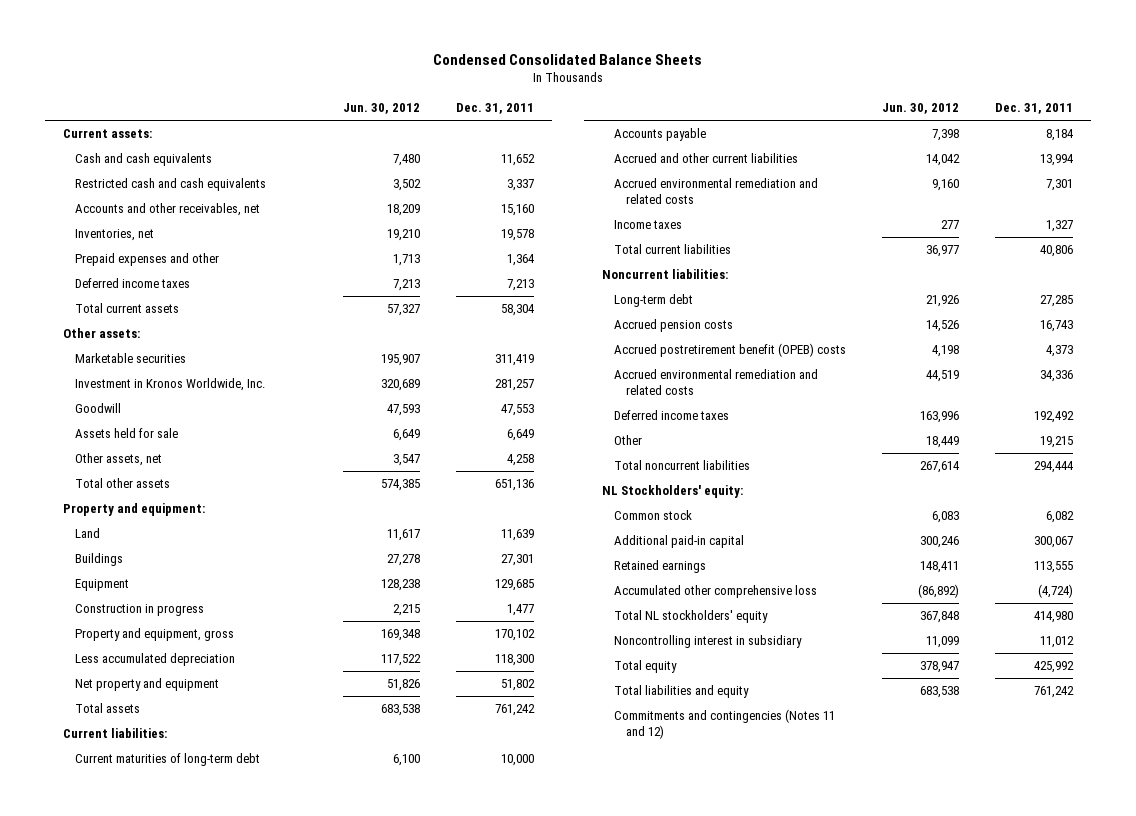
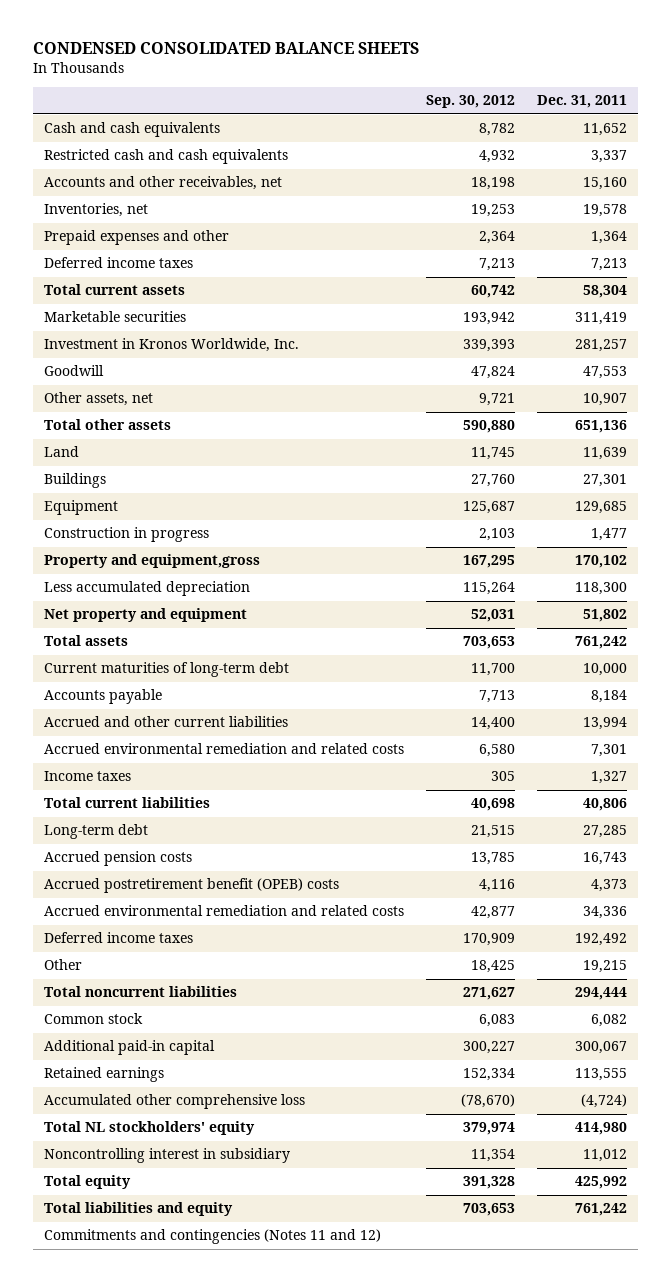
[432,53,702,65] Condensed Consolidated Balance Sheets -> [32,42,419,55] CONDENSED CONSOLIDATED BALANCE SHEETS
[342,103,420,115] Jun. 30, 2012 -> none
none -> [425,95,515,109] Sep. 30, 2012
[62,129,152,139] Current assets: -> none
[62,328,140,339] Other assets: -> none
[74,428,178,439] Assets held for sale -> none
[506,454,534,467] 4,258 -> [582,393,627,407] 10,907
[62,503,205,517] Property and equipment: -> none
[74,628,234,642] Property and equipment, gross -> [43,554,260,569] Property and equipment,gross
[62,728,167,739] Current liabilities: -> none
[602,269,729,280] Noncurrent liabilities: -> none
[602,485,744,499] NL Stockholders' equity: -> none

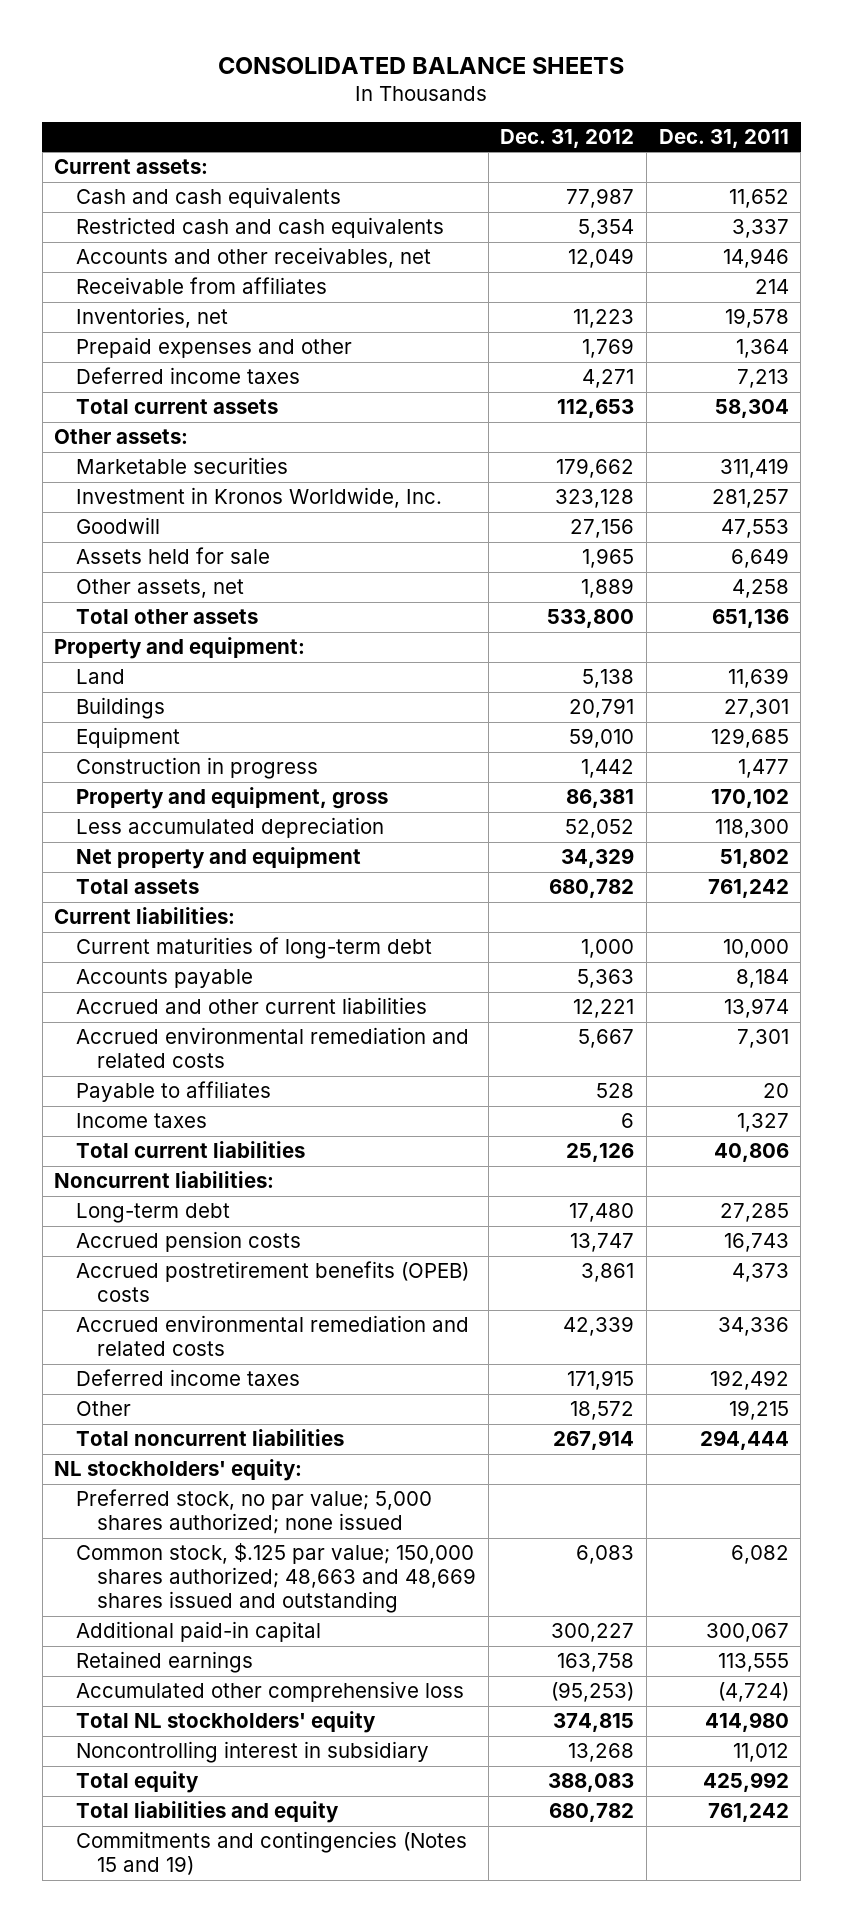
[32,42,419,55] CONDENSED CONSOLIDATED BALANCE SHEETS -> [218,56,625,74] CONSOLIDATED BALANCE SHEETS
[425,95,515,109] Sep. 30, 2012 -> none
none -> [500,128,635,148] Dec. 31, 2012
none -> [54,159,209,175] Current assets:
[582,177,627,191] 15,160 -> [722,248,789,269] 14,946
none -> [75,277,327,295] Receivable from affiliates
none -> [54,429,189,445] Other assets:
none -> [75,547,270,565] Assets held for sale
[582,393,627,407] 10,907 -> [731,579,789,599] 4,258
none -> [54,637,306,660] Property and equipment:
[43,554,260,569] Property and equipment,gross -> [75,787,388,810] Property and equipment, gross
none -> [54,907,236,925] Current liabilities:
[582,717,627,731] 13,994 -> [723,998,789,1019] 13,974
none -> [75,1081,271,1103] Payable to affiliates
none -> [54,1171,275,1189] Noncurrent liabilities:
[43,878,339,894] Accrued postretirement benefit (OPEB) costs -> [75,1261,469,1303] Accrued postretirement benefits (OPEB) costs
none -> [54,1459,303,1482] NL stockholders' equity:
none -> [75,1489,432,1535] Preferred stock, no par value; 5,000 shares authorized; none issued
[43,1013,143,1025] Common stock -> [75,1543,476,1614] Common stock, $.125 par value; 150,000 shares authorized; 48,663 and 48,669 shares issued and outstanding
[43,1229,381,1245] Commitments and contingencies (Notes 11 and 12) -> [75,1831,467,1876] Commitments and contingencies (Notes 15 and 19)

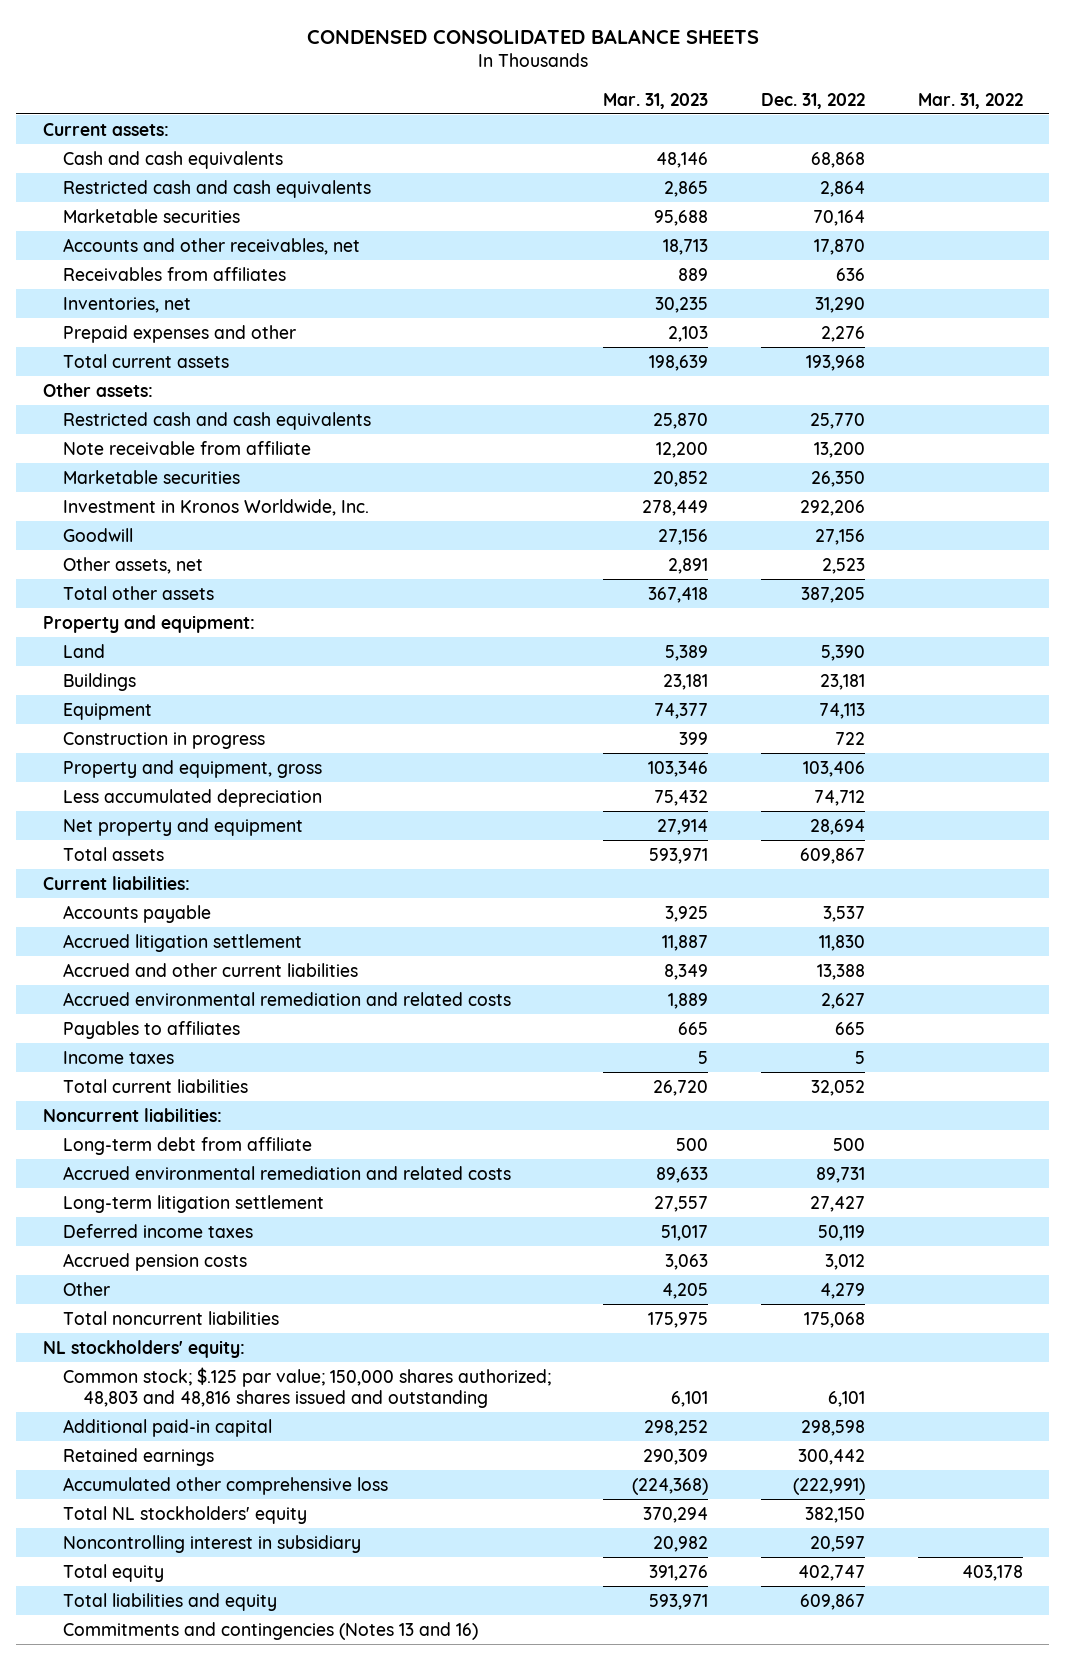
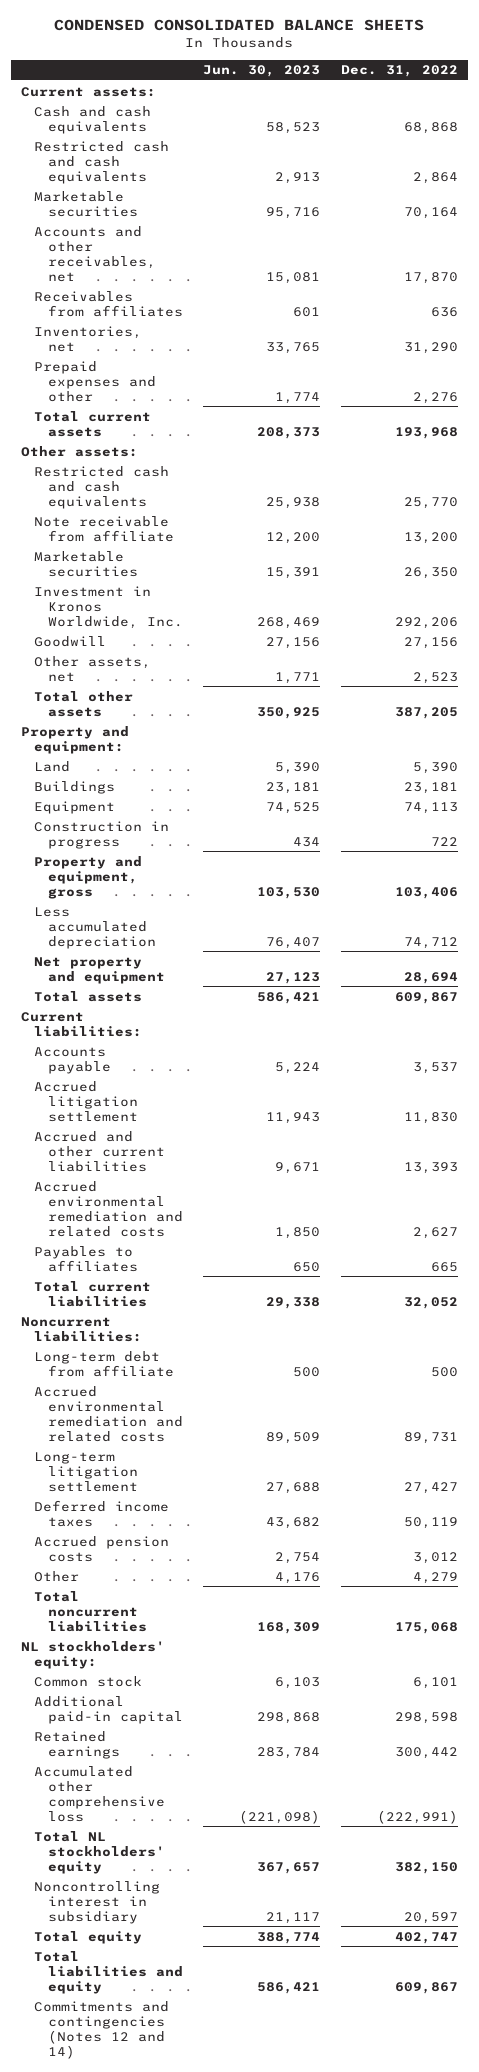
[603,92,709,109] Mar. 31, 2023 -> none
[917,92,1023,109] Mar. 31, 2022 -> none
none -> [203,65,321,78] Jun. 30, 2023
[816,963,865,980] 13,388 -> [403,1161,458,1174] 13,393
[62,1050,174,1064] Income taxes -> none
[62,1366,551,1409] Common stock; $.125 par value; 150,000 shares authorized; 48,803 and 48,816 shares issued and outstanding -> [34,1675,143,1687] Common stock
[62,1621,478,1640] Commitments and contingencies (Notes 13 and 16) -> [34,2000,170,2059] Commitments and contingencies (Notes 12 and 14)

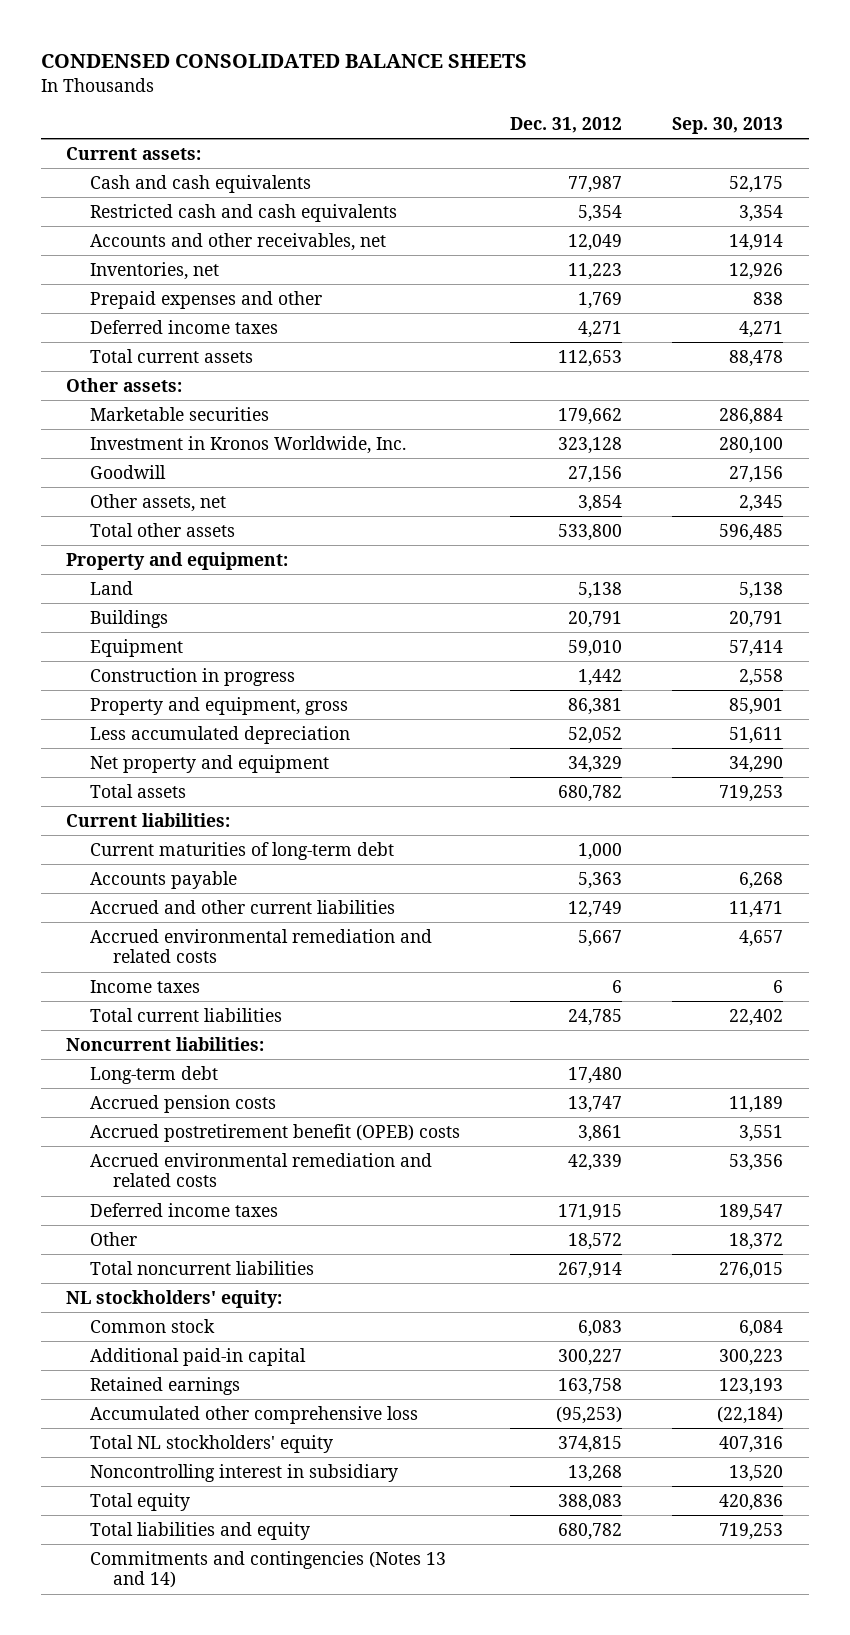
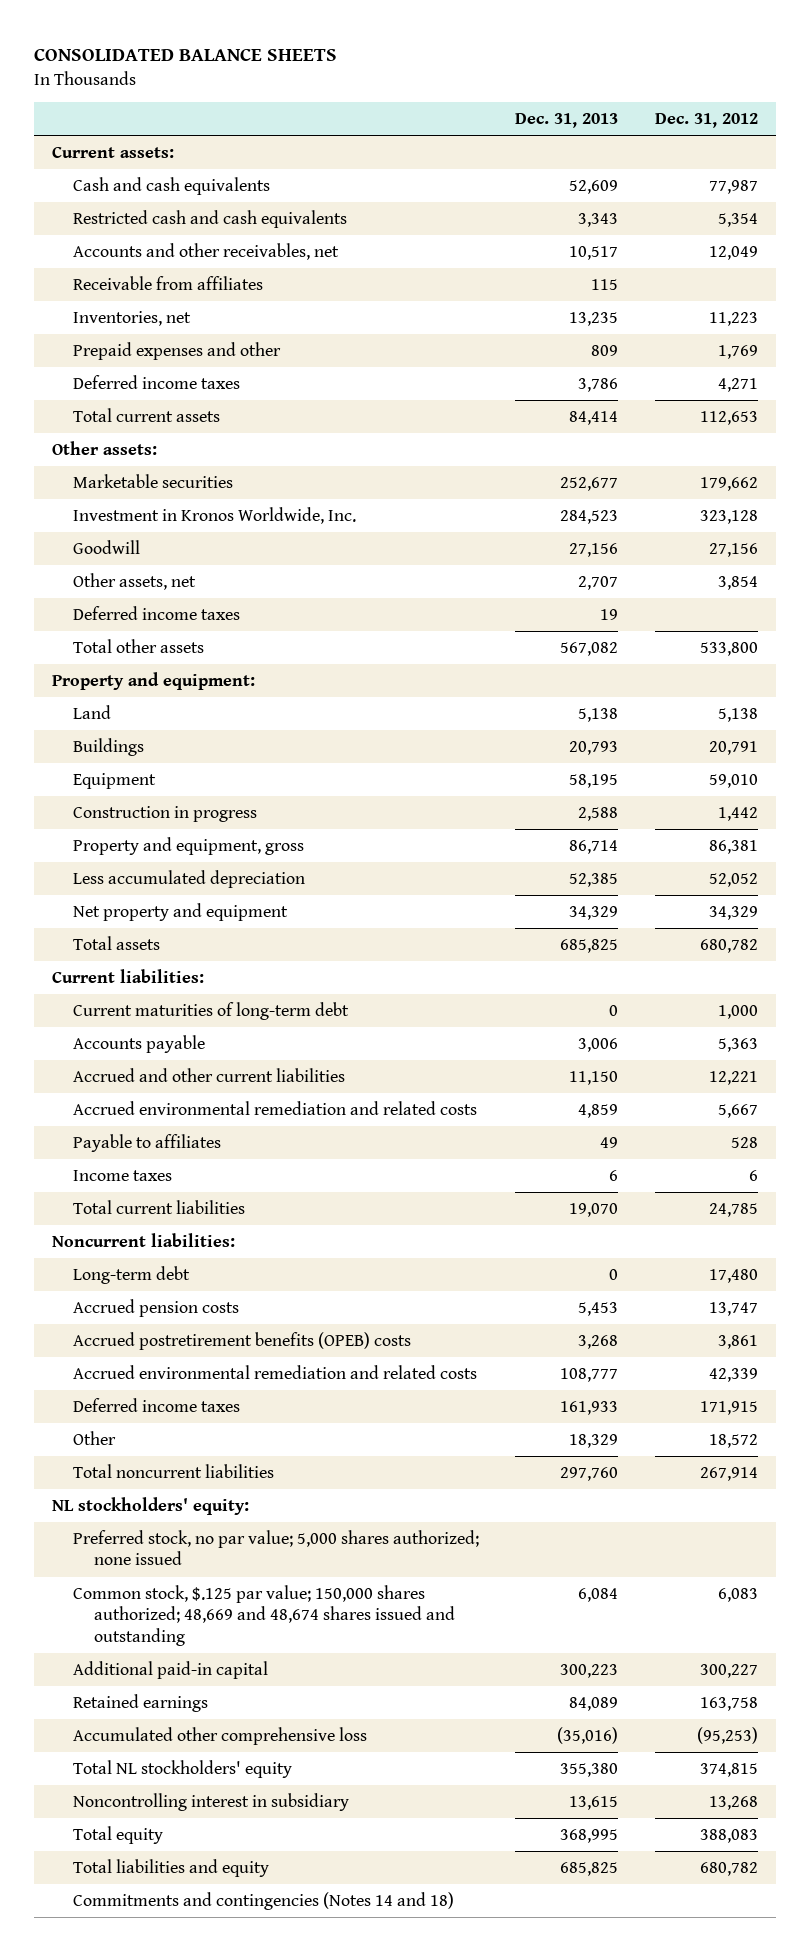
[41,54,528,69] CONDENSED CONSOLIDATED BALANCE SHEETS -> [34,48,338,62] CONSOLIDATED BALANCE SHEETS
[672,117,784,135] Sep. 30, 2013 -> none
none -> [515,112,619,128] Dec. 31, 2013
none -> [73,275,264,290] Receivable from affiliates
none -> [73,605,241,620] Deferred income taxes
[568,900,623,918] 12,749 -> [708,1070,758,1085] 12,221
none -> [73,1133,222,1152] Payable to affiliates
[89,1123,460,1142] Accrued postretirement benefit (OPEB) costs -> [73,1331,412,1350] Accrued postretirement benefits (OPEB) costs
none -> [73,1529,480,1566] Preferred stock, no par value; 5,000 shares authorized; none issued
[89,1318,215,1333] Common stock -> [73,1584,456,1646] Common stock, $.125 par value; 150,000 shares authorized; 48,669 and 48,674 shares issued and outstanding
[89,1550,446,1589] Commitments and contingencies (Notes 13 and 14) -> [73,1891,455,1910] Commitments and contingencies (Notes 14 and 18)

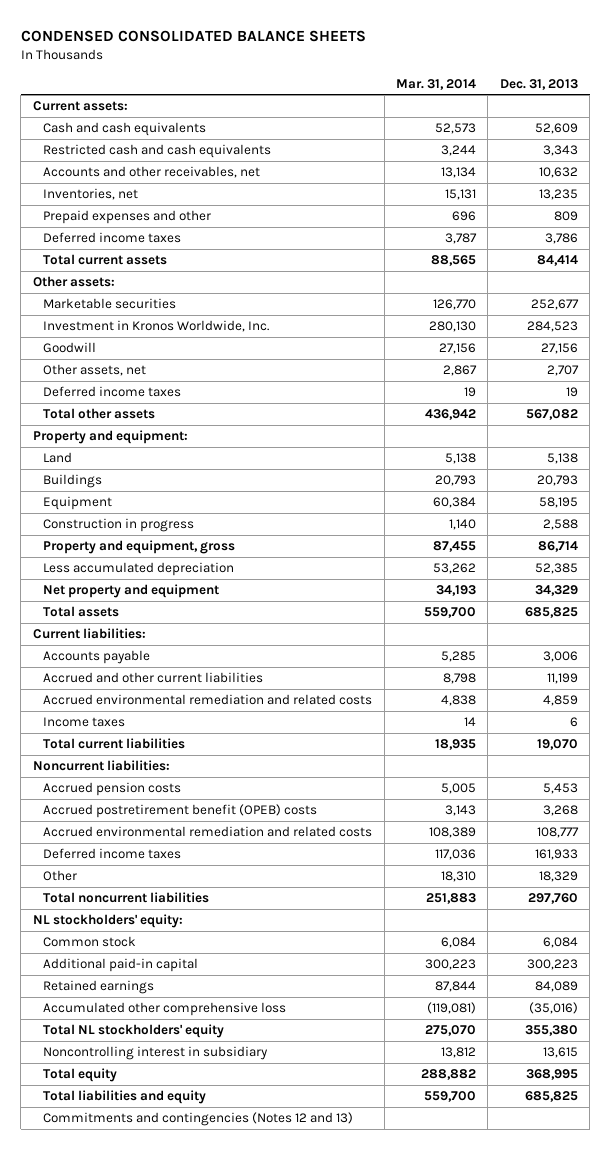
[34,48,338,62] CONSOLIDATED BALANCE SHEETS -> [20,30,366,43] CONDENSED CONSOLIDATED BALANCE SHEETS
[654,112,758,128] Dec. 31, 2012 -> none
none -> [395,78,476,90] Mar. 31, 2014
[73,275,264,290] Receivable from affiliates -> none
[569,245,619,260] 10,517 -> [538,167,578,179] 10,632
[73,1001,350,1020] Current maturities of long-term debt -> none
[569,1070,619,1085] 11,150 -> [546,673,578,685] 11,199
[73,1133,222,1152] Payable to affiliates -> none
[73,1265,191,1284] Long-term debt -> none
[73,1331,412,1350] Accrued postretirement benefits (OPEB) costs -> [43,804,318,819] Accrued postretirement benefit (OPEB) costs
[73,1529,480,1566] Preferred stock, no par value; 5,000 shares authorized; none issued -> none
[73,1584,456,1646] Common stock, $.125 par value; 150,000 shares authorized; 48,669 and 48,674 shares issued and outstanding -> [43,936,137,948] Common stock
[73,1891,455,1910] Commitments and contingencies (Notes 14 and 18) -> [43,1112,354,1127] Commitments and contingencies (Notes 12 and 13)

